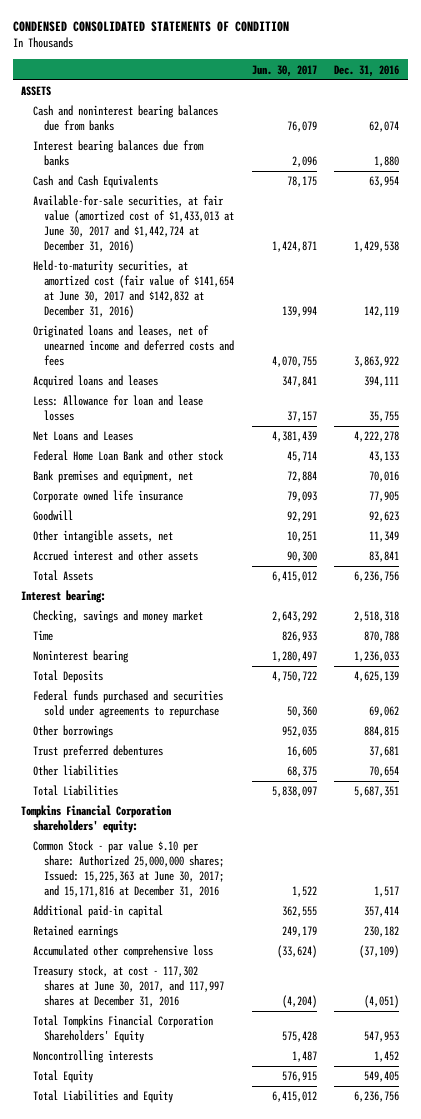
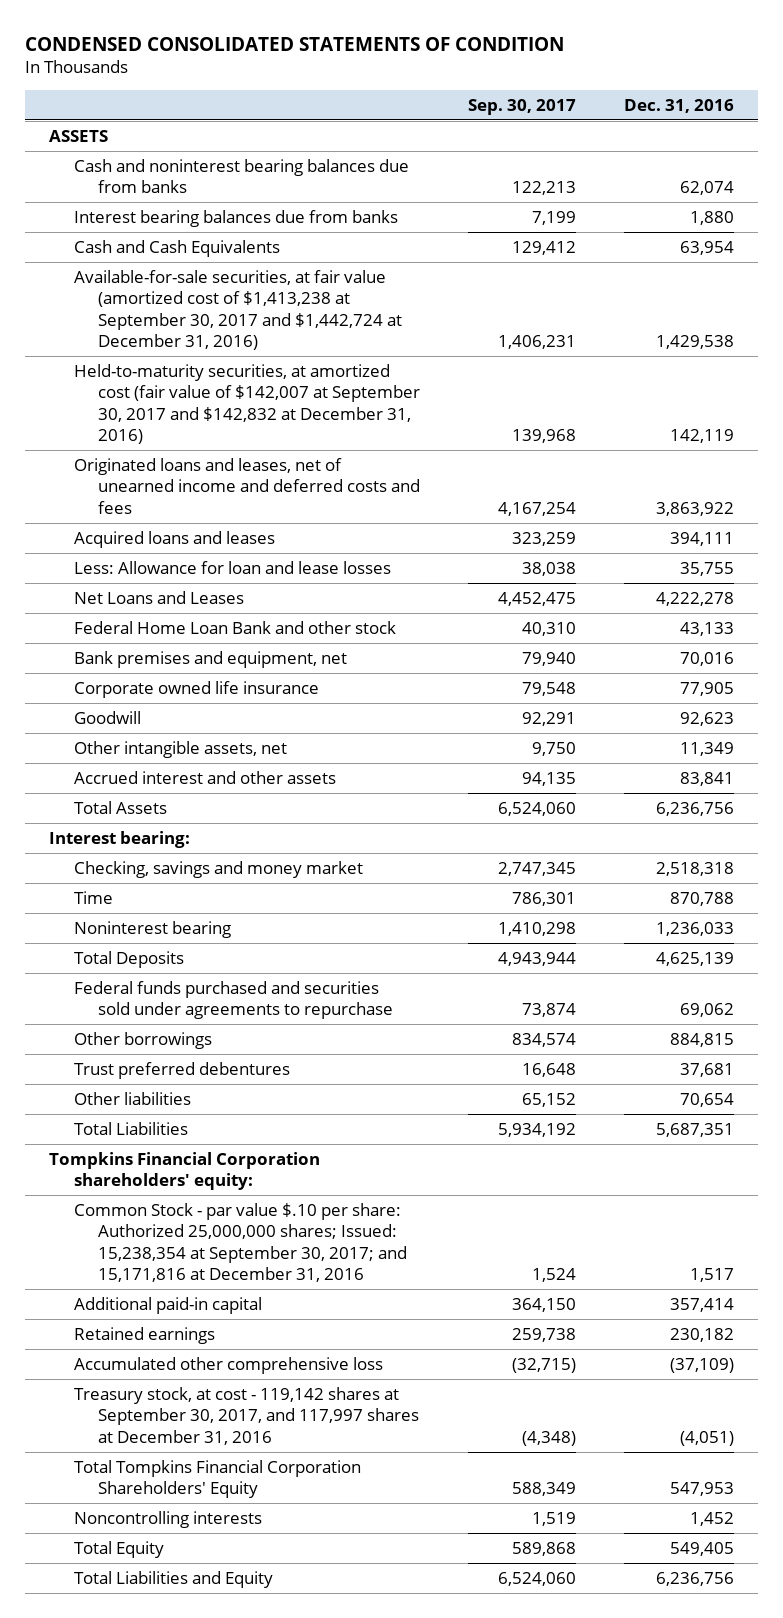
[251,64,317,77] Jun. 30, 2017 -> none
none -> [468,98,577,115] Sep. 30, 2017
[32,195,235,254] Available-for-sale securities, at fair value (amortized cost of $1,433,013 at June 30, 2017 and $1,442,724 at December 31, 2016) -> [73,269,402,351] Available-for-sale securities, at fair value (amortized cost of $1,413,238 at September 30, 2017 and $1,442,724 at December 31, 2016)
[32,260,235,319] Held-to-maturity securities, at amortized cost (fair value of $141,654 at June 30, 2017 and $142,832 at December 31, 2016) -> [73,363,420,445] Held-to-maturity securities, at amortized cost (fair value of $142,007 at September 30, 2017 and $142,832 at December 31, 2016)
[32,840,225,898] Common Stock - par value $.10 per share: Authorized 25,000,000 shares; Issued: 15,225,363 at June 30, 2017; and 15,171,816 at December 31, 2016 -> [73,1202,407,1283] Common Stock - par value $.10 per share: Authorized 25,000,000 shares; Issued: 15,238,354 at September 30, 2017; and 15,171,816 at December 31, 2016
[32,965,225,1008] Treasury stock, at cost - 117,302 shares at June 30, 2017, and 117,997 shares at December 31, 2016 -> [73,1386,419,1445] Treasury stock, at cost - 119,142 shares at September 30, 2017, and 117,997 shares at December 31, 2016

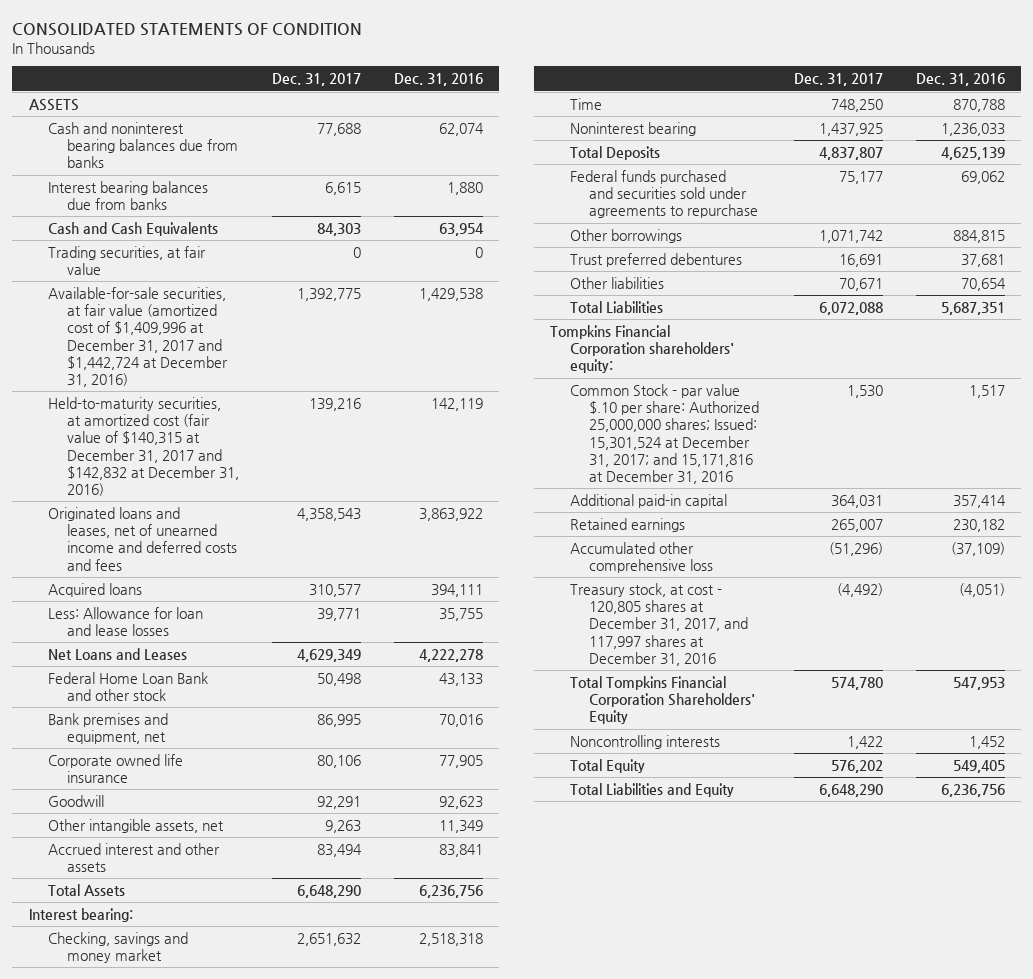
[25,36,565,51] CONDENSED CONSOLIDATED STATEMENTS OF CONDITION -> [12,22,363,36] CONSOLIDATED STATEMENTS OF CONDITION
[468,98,577,115] Sep. 30, 2017 -> none
none -> [272,73,362,87] Dec. 31, 2017
none -> [48,245,207,276] Trading securities, at fair value
[73,269,402,351] Available-for-sale securities, at fair value (amortized cost of $1,413,238 at September 30, 2017 and $1,442,724 at December 31, 2016) -> [48,286,229,387] Available-for-sale securities, at fair value (amortized cost of $1,409,996 at December 31, 2017 and $1,442,724 at December 31, 2016)
[73,363,420,445] Held-to-maturity securities, at amortized cost (fair value of $142,007 at September 30, 2017 and $142,832 at December 31, 2016) -> [48,396,240,496] Held-to-maturity securities, at amortized cost (fair value of $140,315 at December 31, 2017 and $142,832 at December 31, 2016)
[73,530,275,548] Acquired loans and leases -> [48,582,143,597] Acquired loans
[73,1202,407,1283] Common Stock - par value $.10 per share: Authorized 25,000,000 shares; Issued: 15,238,354 at September 30, 2017; and 15,171,816 at December 31, 2016 -> [569,383,760,484] Common Stock - par value $.10 per share: Authorized 25,000,000 shares; Issued: 15,301,524 at December 31, 2017; and 15,171,816 at December 31, 2016
[73,1386,419,1445] Treasury stock, at cost - 119,142 shares at September 30, 2017, and 117,997 shares at December 31, 2016 -> [569,582,749,666] Treasury stock, at cost - 120,805 shares at December 31, 2017, and 117,997 shares at December 31, 2016

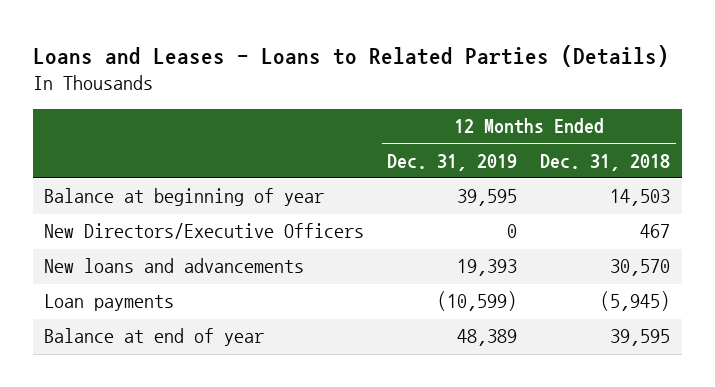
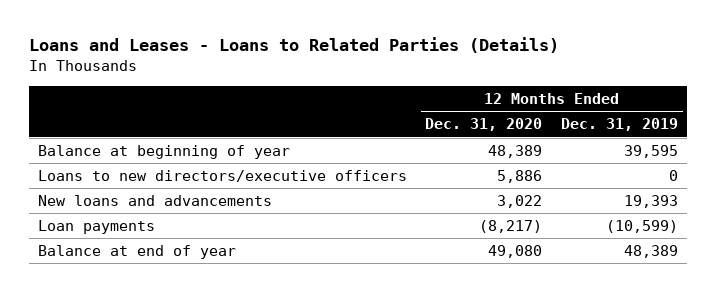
[540,153,671,171] Dec. 31, 2018 -> none
none -> [425,118,543,132] Dec. 31, 2020
[44,223,365,240] New Directors/Executive Officers -> [37,170,407,183] Loans to new directors/executive officers

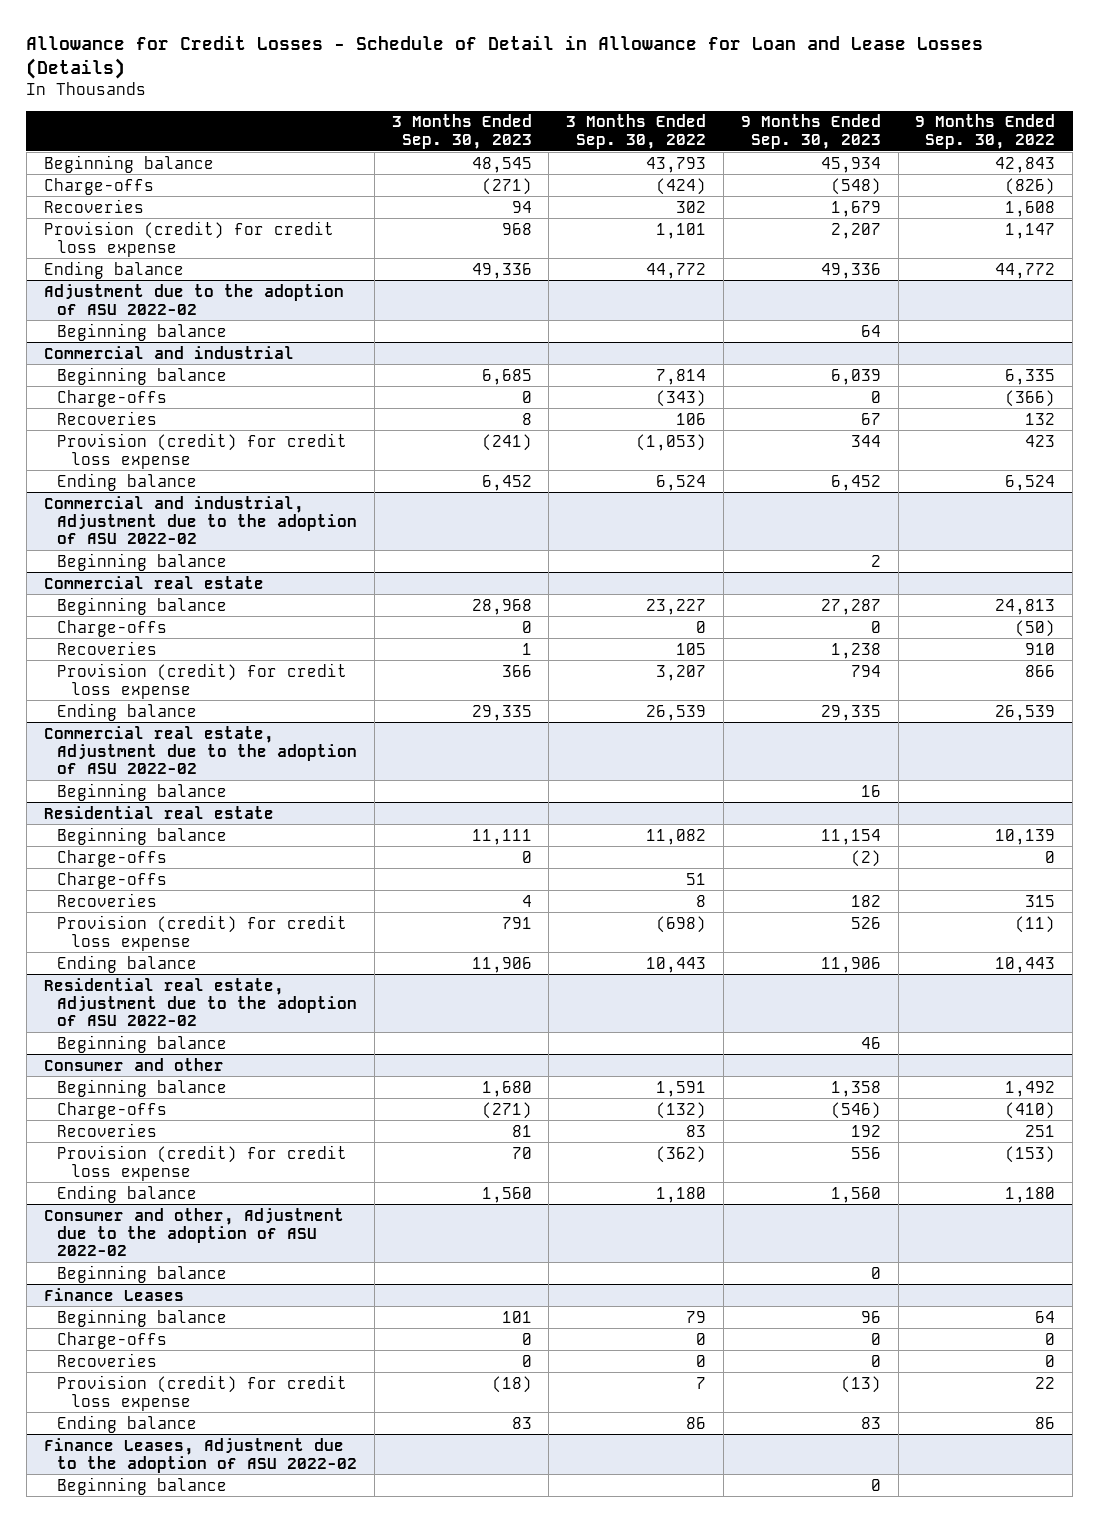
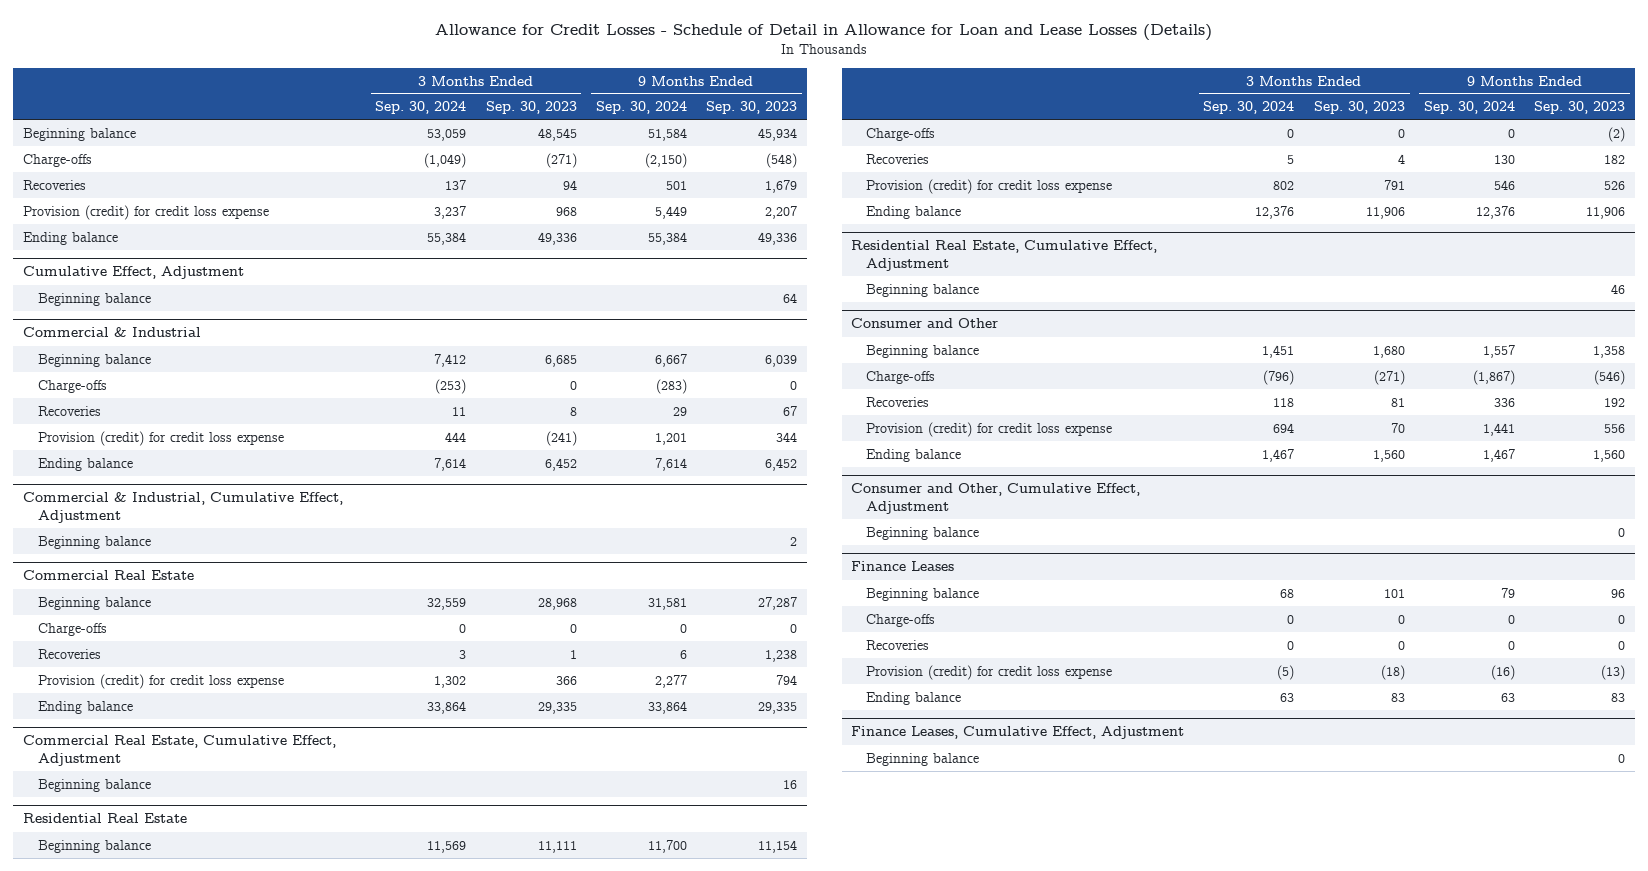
[566,114,707,150] 3 Months Ended Sep. 30, 2022 -> none
[915,114,1056,150] 9 Months Ended Sep. 30, 2022 -> none
none -> [375,101,467,115] Sep. 30, 2024
none -> [595,101,687,115] Sep. 30, 2024
[43,283,344,315] Adjustment due to the adoption of ASU 2022-02 -> [23,266,245,280] Cumulative Effect, Adjustment
[43,345,294,359] Commercial and industrial -> [23,327,202,338] Commercial & Industrial
[43,495,358,545] Commercial and industrial, Adjustment due to the adoption of ASU 2022-02 -> none
none -> [23,492,344,524] Commercial & Industrial, Cumulative Effect, Adjustment
[43,575,264,589] Commercial real estate -> [23,570,195,581] Commercial Real Estate
[43,725,358,775] Commercial real estate, Adjustment due to the adoption of ASU 2022-02 -> none
none -> [23,735,337,767] Commercial Real Estate, Cumulative Effect, Adjustment
[43,805,274,819] Residential real estate -> [23,813,188,824] Residential Real Estate
[57,871,168,889] Charge-offs -> none
[43,977,358,1027] Residential real estate, Adjustment due to the adoption of ASU 2022-02 -> none
none -> [851,240,1158,272] Residential Real Estate, Cumulative Effect, Adjustment
[43,1057,224,1071] Consumer and other -> [851,318,999,329] Consumer and Other
[43,1207,344,1257] Consumer and other, Adjustment due to the adoption of ASU 2022-02 -> none
none -> [851,483,1141,515] Consumer and Other, Cumulative Effect, Adjustment
[43,1437,358,1473] Finance Leases, Adjustment due to the adoption of ASU 2022-02 -> none
none -> [851,726,1185,740] Finance Leases, Cumulative Effect, Adjustment

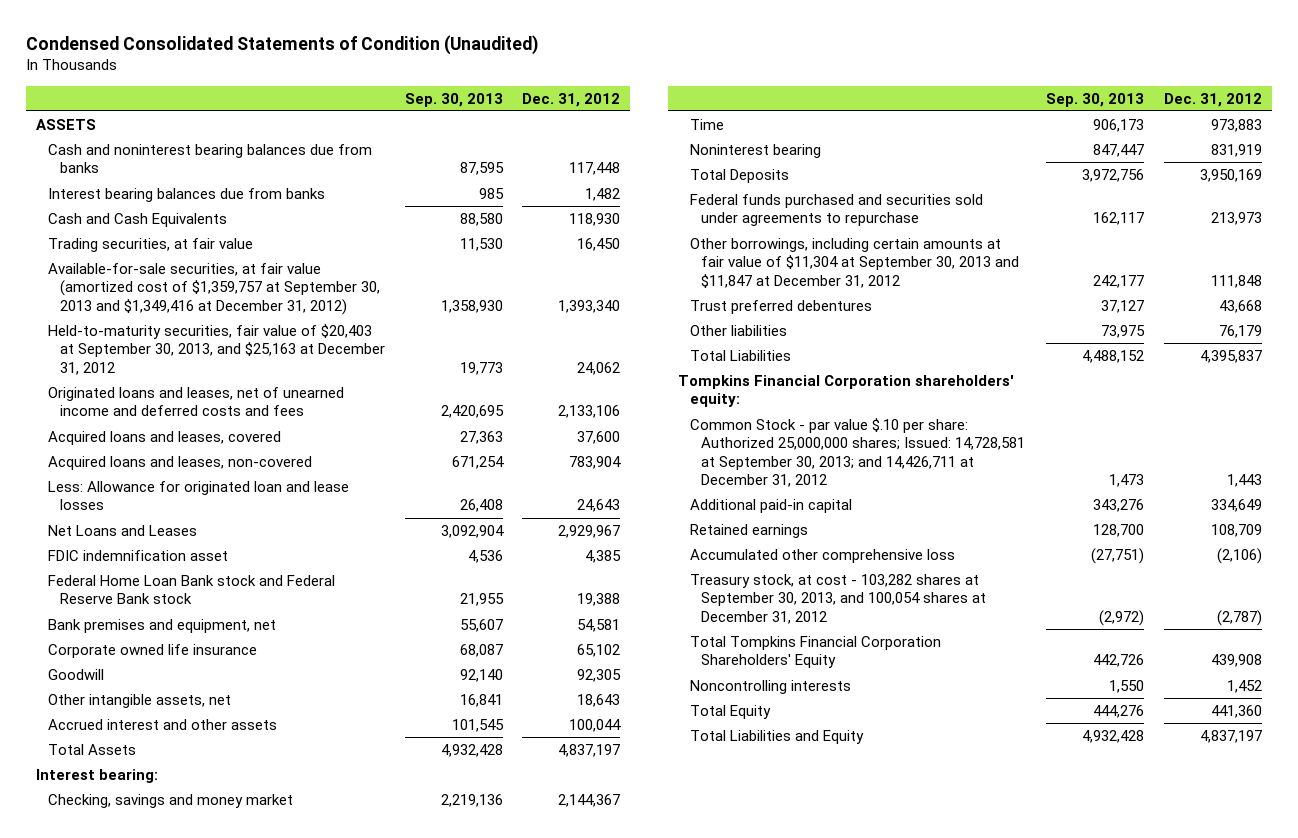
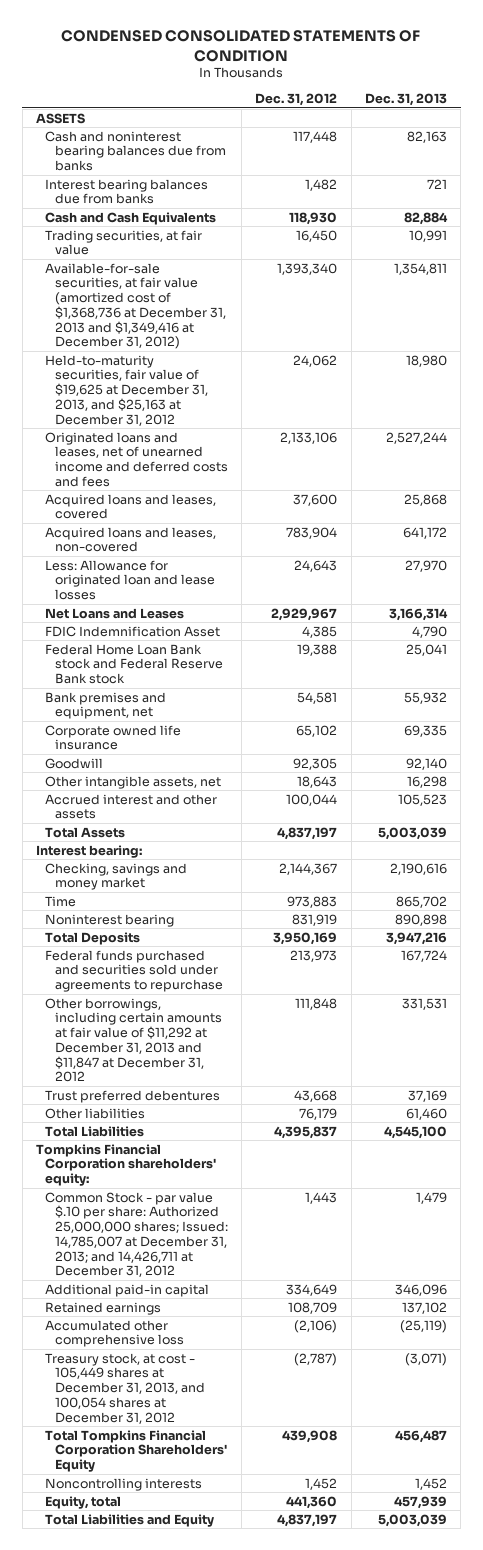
[26,34,539,55] Condensed Consolidated Statements of Condition (Unaudited) -> [61,30,421,62] CONDENSED CONSOLIDATED STATEMENTS OF CONDITION
[404,92,503,107] Sep. 30, 2013 -> none
none -> [364,93,447,107] Dec. 31, 2013
[48,263,380,315] Available-for-sale securities, at fair value (amortized cost of $1,359,757 at September 30, 2013 and $1,349,416 at December 31, 2012) -> [45,262,226,350] Available-for-sale securities, at fair value (amortized cost of $1,368,736 at December 31, 2013 and $1,349,416 at December 31, 2012)
[48,324,385,375] Held-to-maturity securities, fair value of $20,403 at September 30, 2013, and $25,163 at December 31, 2012 -> [45,354,208,426] Held-to-maturity securities, fair value of $19,625 at December 31, 2013, and $25,163 at December 31, 2012
[48,550,229,562] FDIC indemnification asset -> [45,625,221,637] FDIC Indemnification Asset
[689,238,1020,288] Other borrowings, including certain amounts at fair value of $11,304 at September 30, 2013 and $11,847 at December 31, 2012 -> [45,997,222,1083] Other borrowings, including certain amounts at fair value of $11,292 at December 31, 2013 and $11,847 at December 31, 2012
[689,418,1026,487] Common Stock - par value $.10 per share: Authorized 25,000,000 shares; Issued: 14,728,581 at September 30, 2013; and 14,426,711 at December 31, 2012 -> [45,1191,228,1278] Common Stock - par value $.10 per share: Authorized 25,000,000 shares; Issued: 14,785,007 at December 31, 2013; and 14,426,711 at December 31, 2012
[689,574,987,624] Treasury stock, at cost - 103,282 shares at September 30, 2013, and 100,054 shares at December 31, 2012 -> [45,1352,205,1424] Treasury stock, at cost - 105,449 shares at December 31, 2013, and 100,054 shares at December 31, 2012
[689,705,771,720] Total Equity -> [45,1495,122,1509] Equity, total

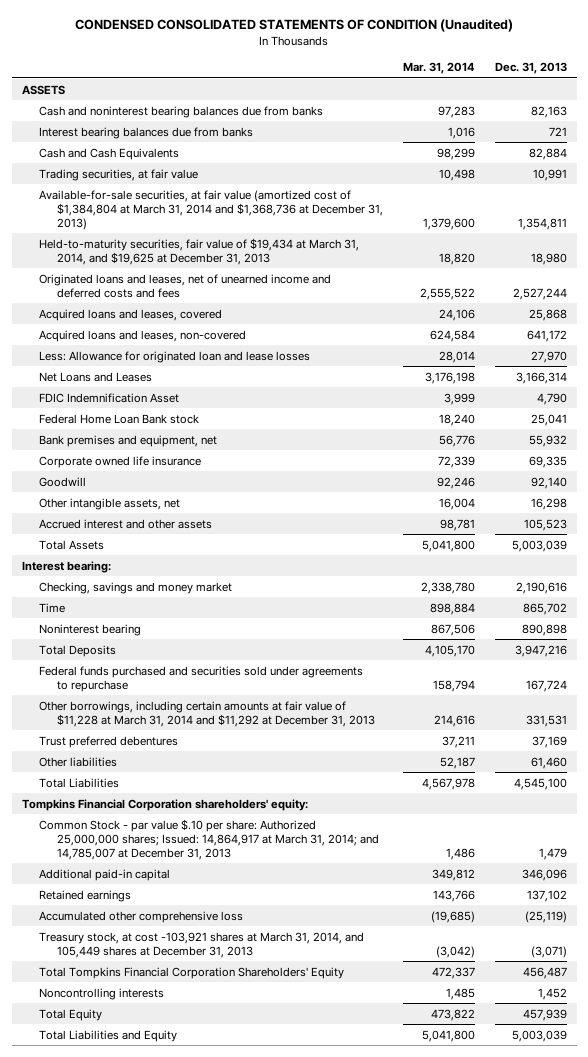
[61,30,421,62] CONDENSED CONSOLIDATED STATEMENTS OF CONDITION -> [75,19,514,33] CONDENSED CONSOLIDATED STATEMENTS OF CONDITION (Unaudited)
[255,93,338,107] Dec. 31, 2012 -> none
none -> [402,62,475,75] Mar. 31, 2014
[45,262,226,350] Available-for-sale securities, at fair value (amortized cost of $1,368,736 at December 31, 2013 and $1,349,416 at December 31, 2012) -> [39,189,384,230] Available-for-sale securities, at fair value (amortized cost of $1,384,804 at March 31, 2014 and $1,368,736 at December 31, 2013)
[45,354,208,426] Held-to-maturity securities, fair value of $19,625 at December 31, 2013, and $25,163 at December 31, 2012 -> [39,237,360,265] Held-to-maturity securities, fair value of $19,434 at March 31, 2014, and $19,625 at December 31, 2013
[45,643,223,685] Federal Home Loan Bank stock and Federal Reserve Bank stock -> [39,413,200,424] Federal Home Loan Bank stock
[45,997,222,1083] Other borrowings, including certain amounts at fair value of $11,292 at December 31, 2013 and $11,847 at December 31, 2012 -> [39,700,376,727] Other borrowings, including certain amounts at fair value of $11,228 at March 31, 2014 and $11,292 at December 31, 2013
[45,1191,228,1278] Common Stock - par value $.10 per share: Authorized 25,000,000 shares; Issued: 14,785,007 at December 31, 2013; and 14,426,711 at December 31, 2012 -> [39,818,380,860] Common Stock - par value $.10 per share: Authorized 25,000,000 shares; Issued: 14,864,917 at March 31, 2014; and 14,785,007 at December 31, 2013
[45,1352,205,1424] Treasury stock, at cost - 105,449 shares at December 31, 2013, and 100,054 shares at December 31, 2012 -> [39,931,365,958] Treasury stock, at cost -103,921 shares at March 31, 2014, and 105,449 shares at December 31, 2013
[45,1495,122,1509] Equity, total -> [39,1008,103,1021] Total Equity

